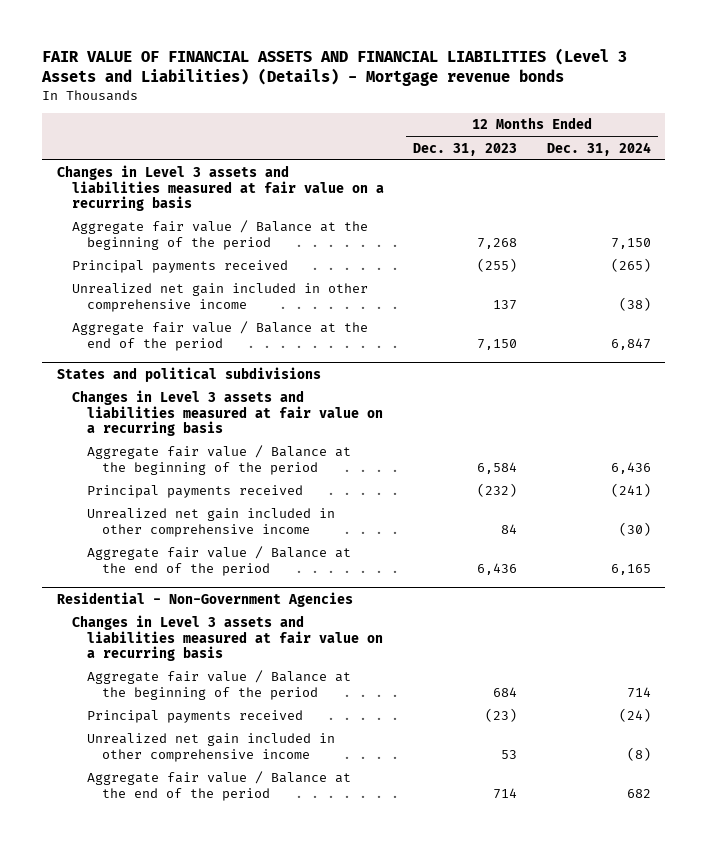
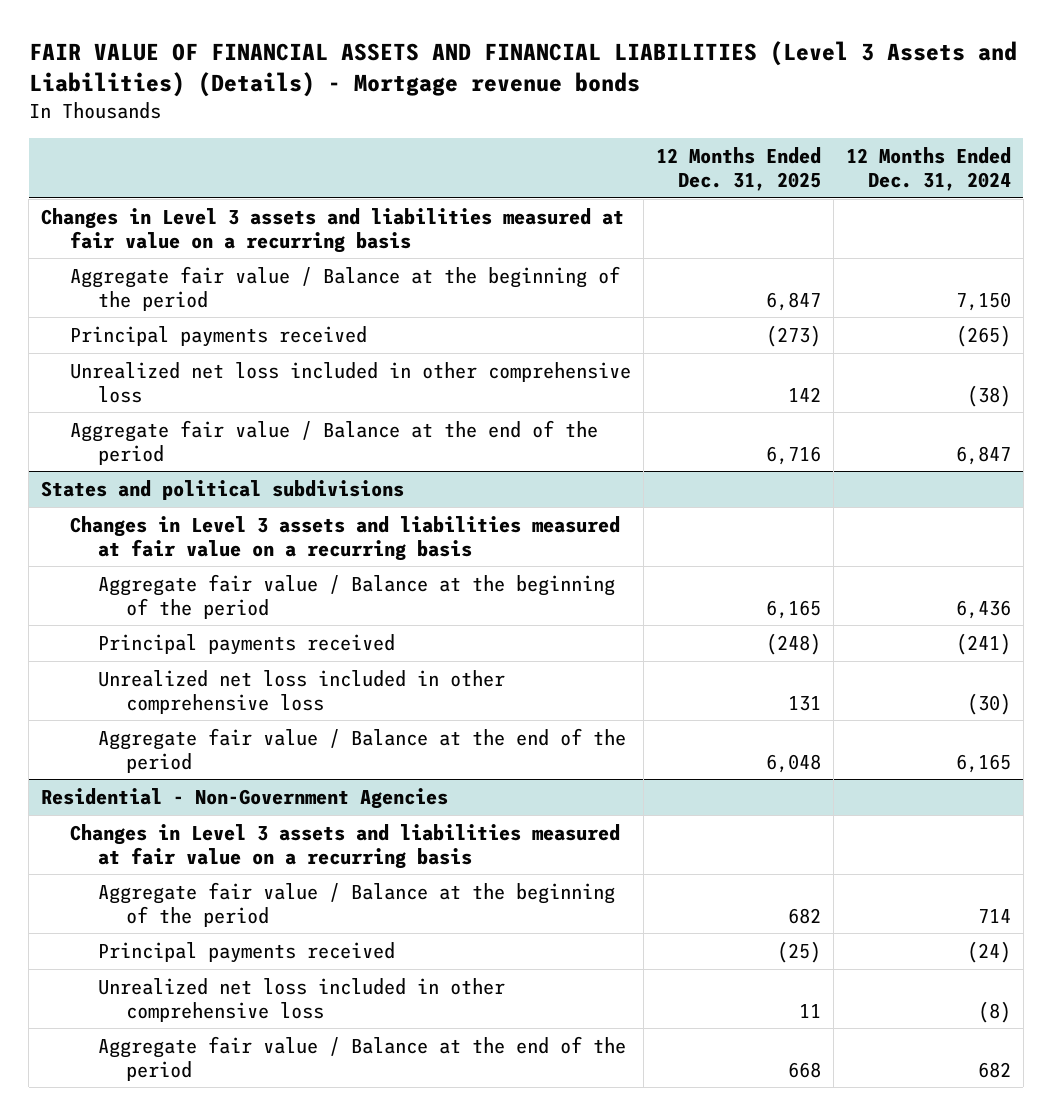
[413,142,518,156] Dec. 31, 2023 -> none
none -> [655,147,821,191] 12 Months Ended Dec. 31, 2025
[72,283,369,312] Unrealized net gain included in other comprehensive income -> [69,361,631,403] Unrealized net loss included in other comprehensive loss
[87,508,336,537] Unrealized net gain included in other comprehensive income -> [97,669,505,714] Unrealized net loss included in other comprehensive loss
[87,733,336,762] Unrealized net gain included in other comprehensive income -> [97,977,505,1022] Unrealized net loss included in other comprehensive loss

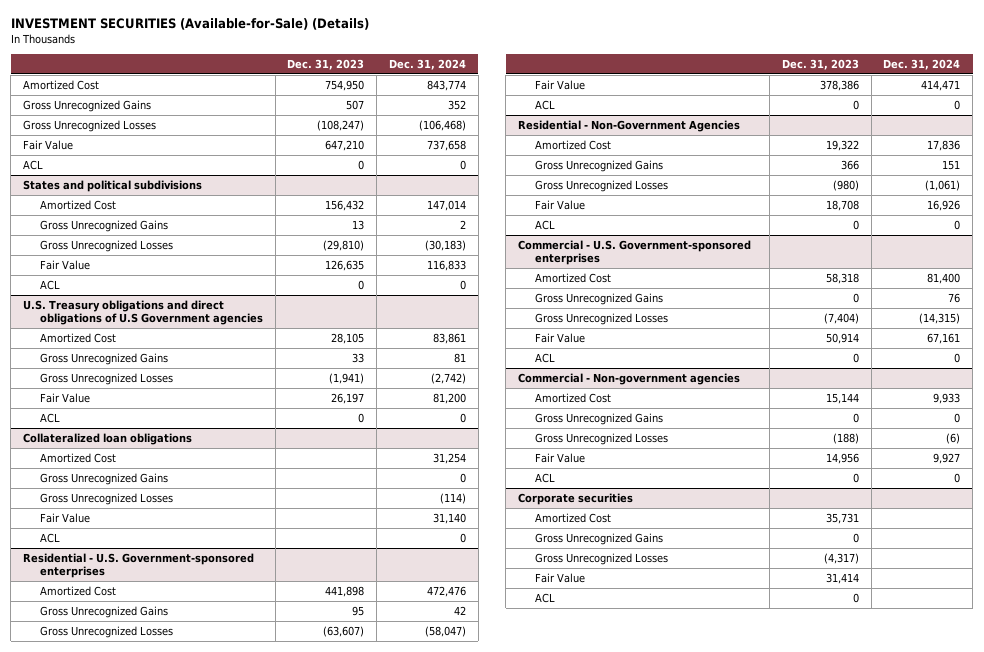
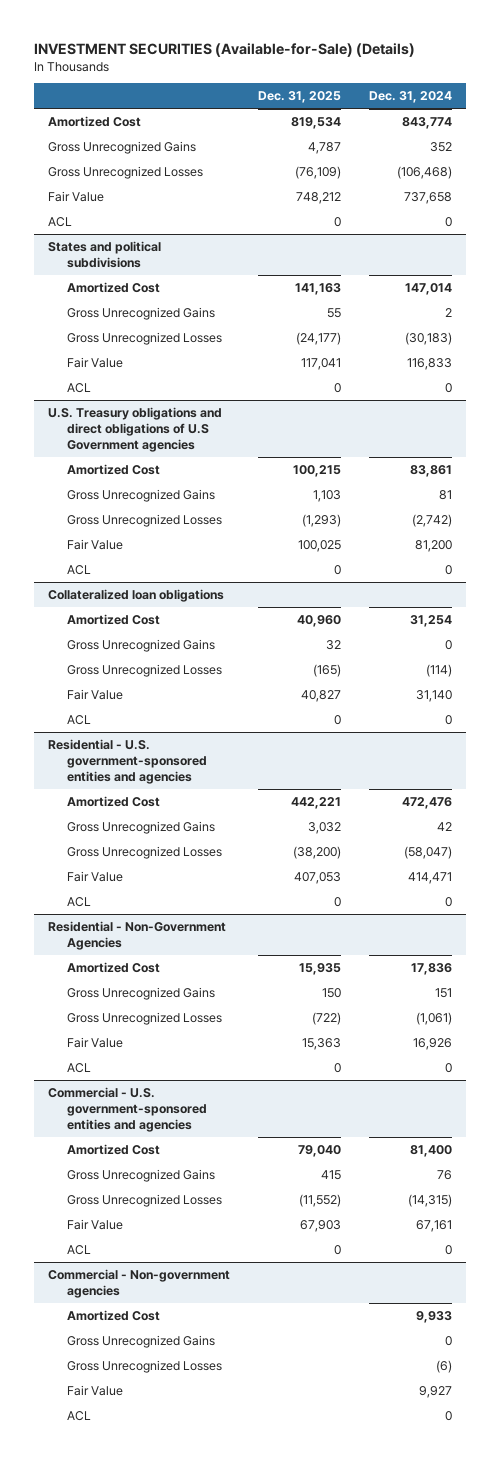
[287,58,365,70] Dec. 31, 2023 -> none
none -> [258,91,342,104] Dec. 31, 2025
[23,552,255,579] Residential - U.S. Government-sponsored enterprises -> [48,739,207,785] Residential - U.S. government-sponsored entities and agencies
[517,239,751,266] Commercial - U.S. Government-sponsored enterprises -> [48,1087,207,1133] Commercial - U.S. government-sponsored entities and agencies
[517,492,633,505] Corporate securities -> none
[534,512,611,523] Amortized Cost -> none
[534,532,663,545] Gross Unrecognized Gains -> none
[534,552,668,565] Gross Unrecognized Losses -> none
[534,572,585,583] Fair Value -> none
[534,592,555,603] ACL -> none

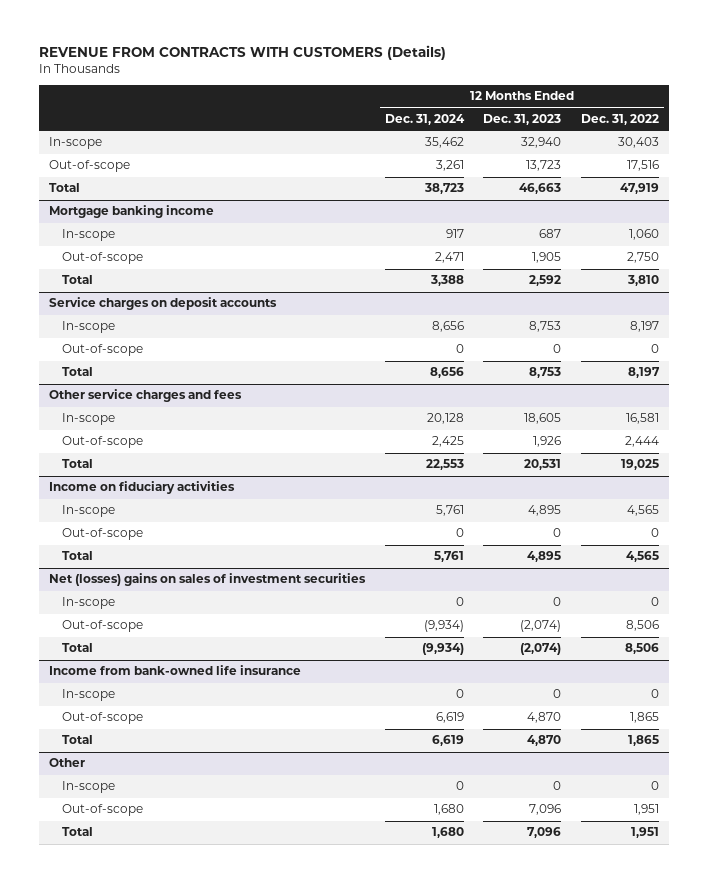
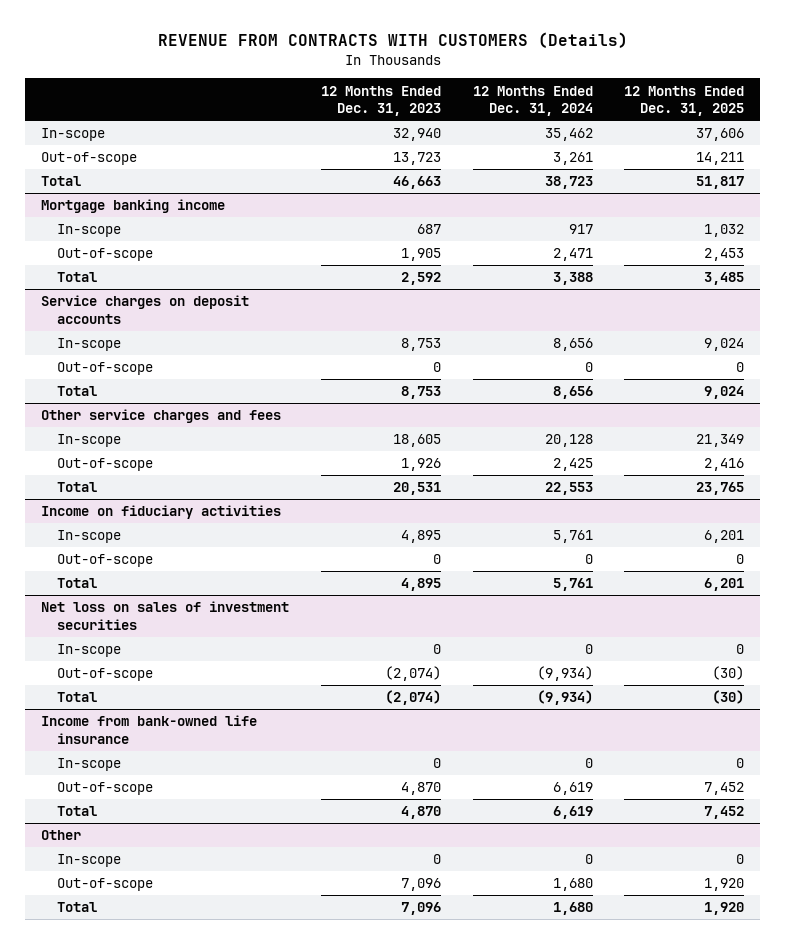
[581,113,660,125] Dec. 31, 2022 -> none
none -> [624,85,745,117] 12 Months Ended Dec. 31, 2025
[48,573,366,587] Net (losses) gains on sales of investment securities -> [41,601,290,630] Net loss on sales of investment securities

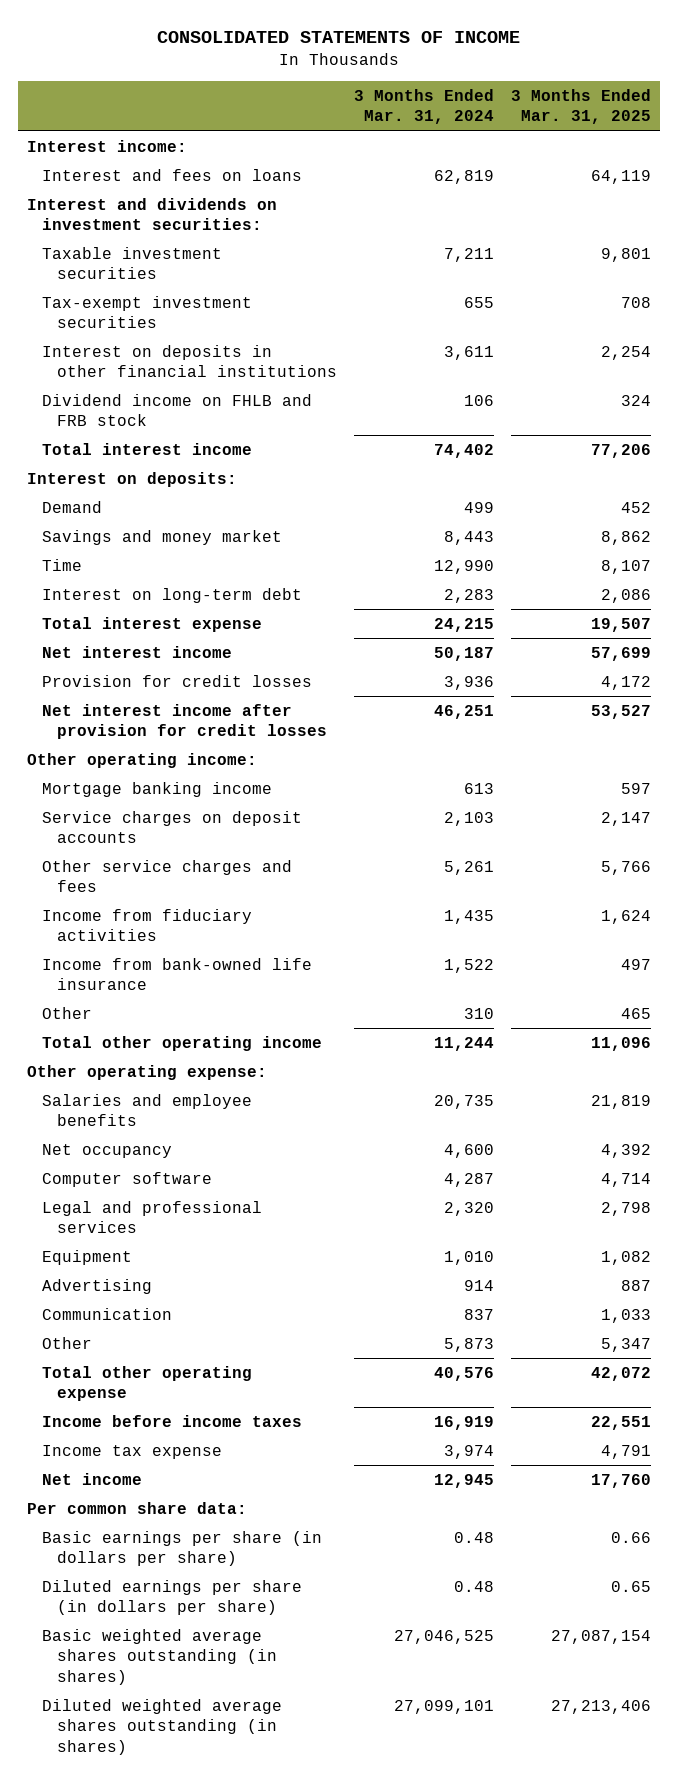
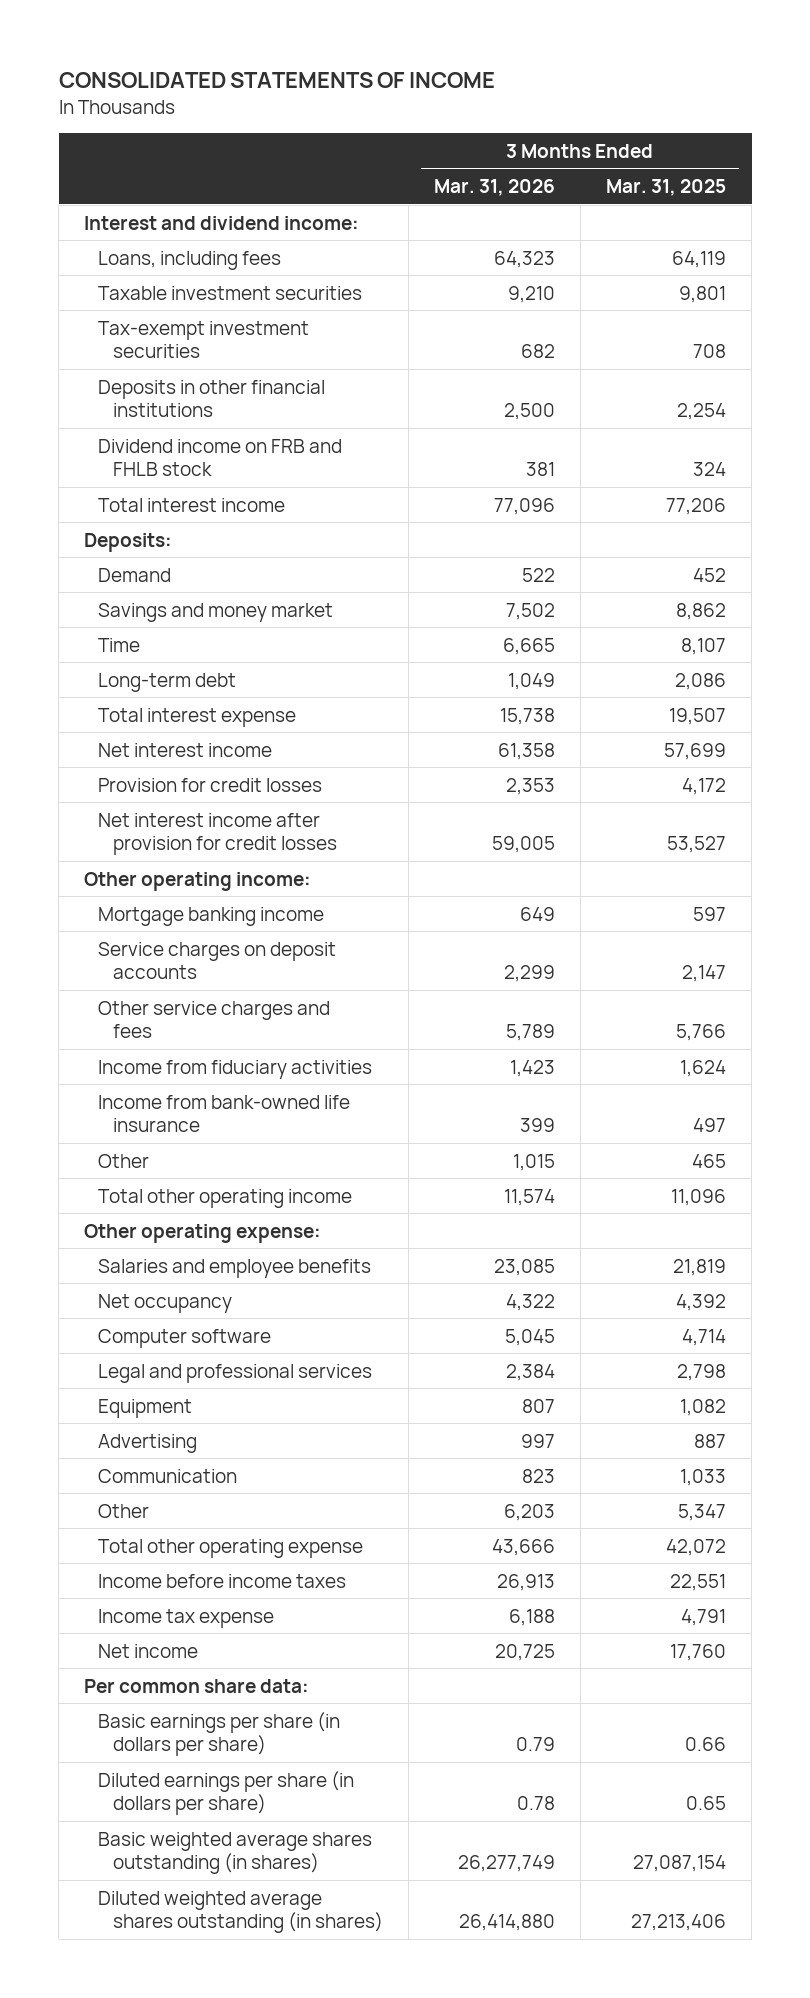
[354,88,495,125] 3 Months Ended Mar. 31, 2024 -> none
none -> [433,179,555,197] Mar. 31, 2026
[26,197,277,231] Interest and dividends on investment securities: -> none
[26,139,187,152] Interest income: -> [84,215,360,230] Interest and dividend income:
[42,168,303,181] Interest and fees on loans -> [98,250,282,270] Loans, including fees
[42,344,338,378] Interest on deposits in other financial institutions -> [98,379,326,418] Deposits in other financial institutions
[42,393,313,427] Dividend income on FHLB and FRB stock -> [98,438,343,477] Dividend income on FRB and FHLB stock
[26,471,237,487] Interest on deposits: -> [84,532,173,552] Deposits:
[42,587,303,603] Interest on long-term debt -> [98,672,237,692] Long-term debt

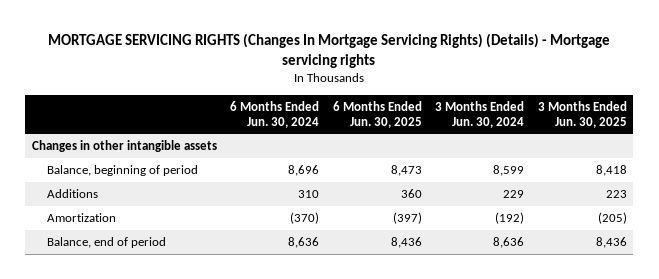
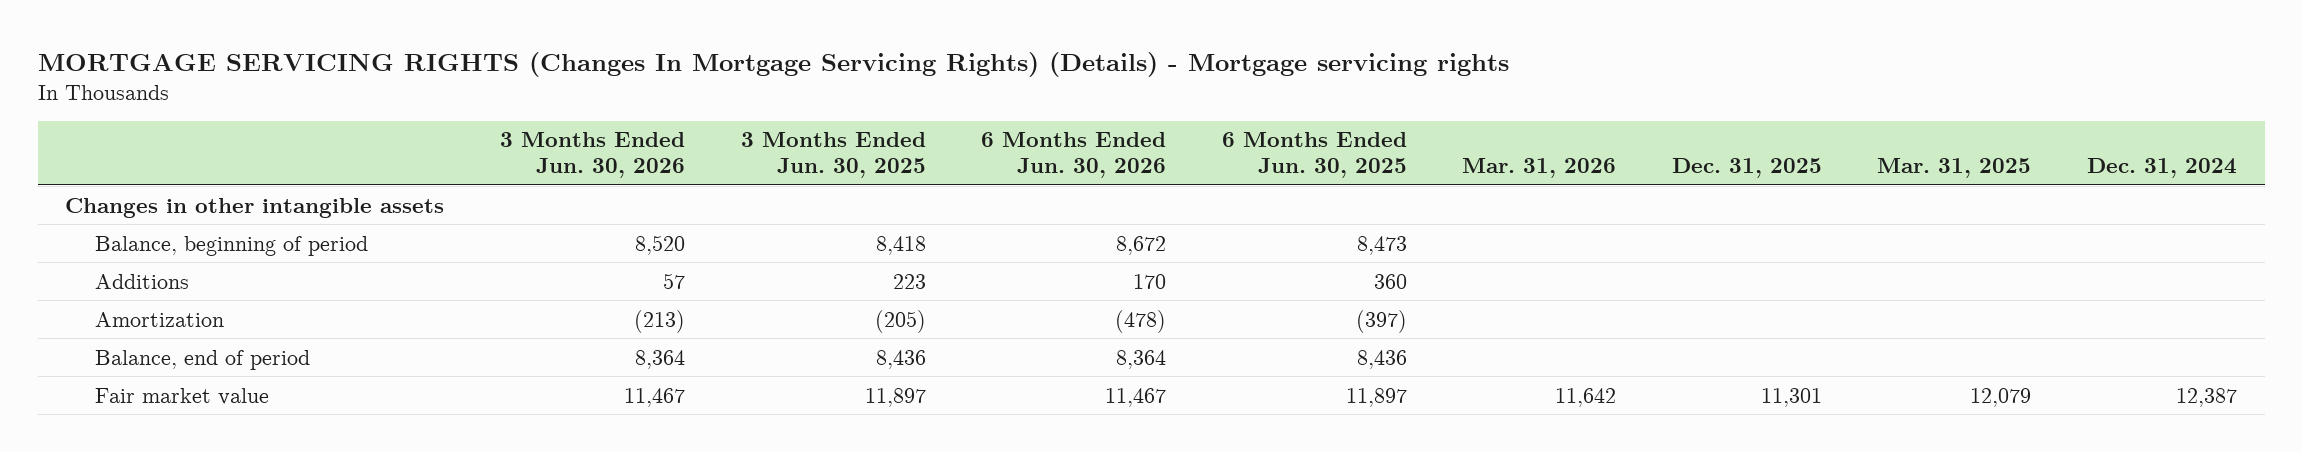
[230,100,320,128] 6 Months Ended Jun. 30, 2024 -> none
[435,100,525,128] 3 Months Ended Jun. 30, 2024 -> none
none -> [499,132,685,178] 3 Months Ended Jun. 30, 2026
none -> [981,132,1167,178] 6 Months Ended Jun. 30, 2026
none -> [1462,157,1617,178] Mar. 31, 2026
none -> [1671,157,1822,178] Dec. 31, 2025
none -> [1877,157,2032,178] Mar. 31, 2025
none -> [2087,157,2238,178] Dec. 31, 2024
none -> [95,387,270,405] Fair market value

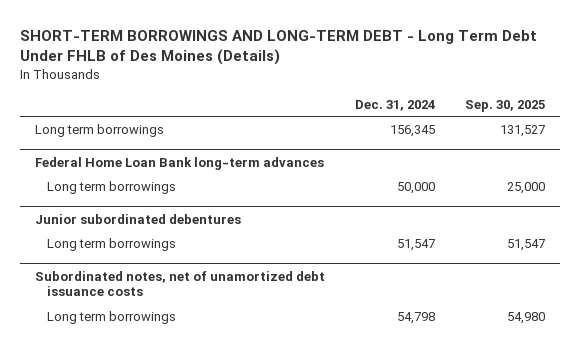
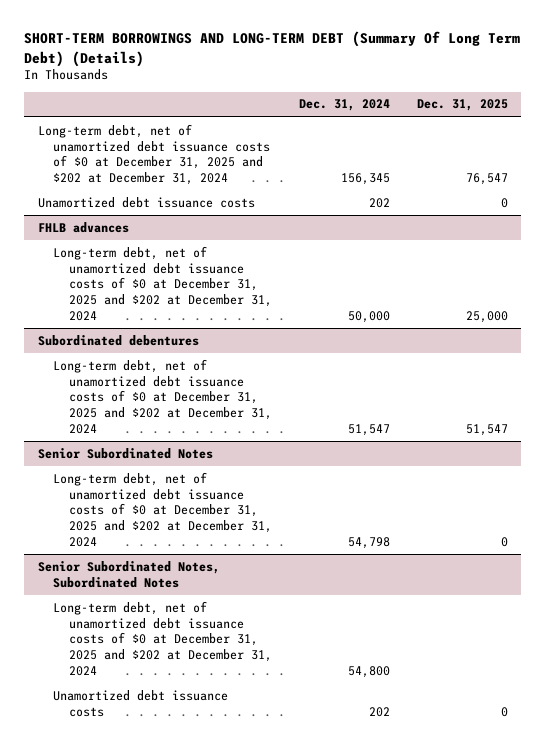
[20,29,538,66] SHORT-TERM BORROWINGS AND LONG-TERM DEBT - Long Term Debt Under FHLB of Des Moines (Details) -> [24,31,521,67] SHORT-TERM BORROWINGS AND LONG-TERM DEBT (Summary Of Long Term Debt) (Details)
[465,99,546,112] Sep. 30, 2025 -> none
none -> [416,99,508,112] Dec. 31, 2025
[35,123,165,137] Long term borrowings -> [37,123,271,186] Long-term debt, net of unamortized debt issuance costs of $0 at December 31, 2025 and $202 at December 31, 2024
none -> [37,196,255,208] Unamortized debt issuance costs
[35,156,325,170] Federal Home Loan Bank long-term advances -> [37,221,129,233] FHLB advances
[46,180,176,194] Long term borrowings -> [53,245,272,321] Long-term debt, net of unamortized debt issuance costs of $0 at December 31, 2025 and $202 at December 31, 2024
[35,213,242,224] Junior subordinated debentures -> [37,334,199,346] Subordinated debentures
[46,237,176,251] Long term borrowings -> [53,358,272,434] Long-term debt, net of unamortized debt issuance costs of $0 at December 31, 2025 and $202 at December 31, 2024
[35,270,326,296] Subordinated notes, net of unamortized debt issuance costs -> [37,447,213,459] Senior Subordinated Notes
[46,310,176,324] Long term borrowings -> [53,471,272,547] Long-term debt, net of unamortized debt issuance costs of $0 at December 31, 2025 and $202 at December 31, 2024
none -> [37,560,220,588] Senior Subordinated Notes, Subordinated Notes
none -> [53,600,272,676] Long-term debt, net of unamortized debt issuance costs of $0 at December 31, 2025 and $202 at December 31, 2024
none -> [53,689,229,717] Unamortized debt issuance costs

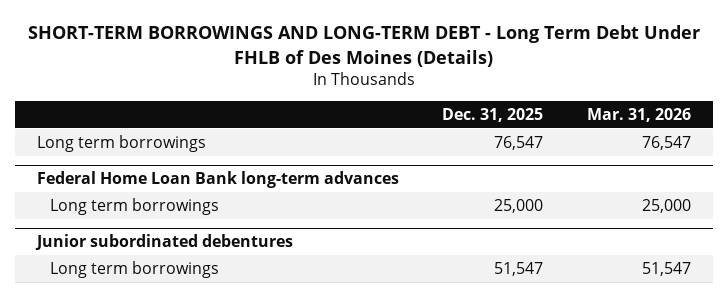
[24,31,521,67] SHORT-TERM BORROWINGS AND LONG-TERM DEBT (Summary Of Long Term Debt) (Details) -> [27,25,700,67] SHORT-TERM BORROWINGS AND LONG-TERM DEBT - Long Term Debt Under FHLB of Des Moines (Details)
[298,99,390,112] Dec. 31, 2024 -> none
none -> [587,108,692,123] Mar. 31, 2026
[37,196,255,208] Unamortized debt issuance costs -> none
[37,447,213,459] Senior Subordinated Notes -> none
[53,471,272,547] Long-term debt, net of unamortized debt issuance costs of $0 at December 31, 2025 and $202 at December 31, 2024 -> none
[37,560,220,588] Senior Subordinated Notes, Subordinated Notes -> none
[53,600,272,676] Long-term debt, net of unamortized debt issuance costs of $0 at December 31, 2025 and $202 at December 31, 2024 -> none
[53,689,229,717] Unamortized debt issuance costs -> none
[37,123,271,186] Long-term debt, net of unamortized debt issuance costs of $0 at December 31, 2025 and $202 at December 31, 2024 -> [36,135,206,153] Long term borrowings
[37,221,129,233] FHLB advances -> [36,171,399,189] Federal Home Loan Bank long-term advances
[53,245,272,321] Long-term debt, net of unamortized debt issuance costs of $0 at December 31, 2025 and $202 at December 31, 2024 -> [49,198,219,216] Long term borrowings
[37,334,199,346] Subordinated debentures -> [34,234,293,251] Junior subordinated debentures
[53,358,272,434] Long-term debt, net of unamortized debt issuance costs of $0 at December 31, 2025 and $202 at December 31, 2024 -> [49,261,219,279] Long term borrowings

